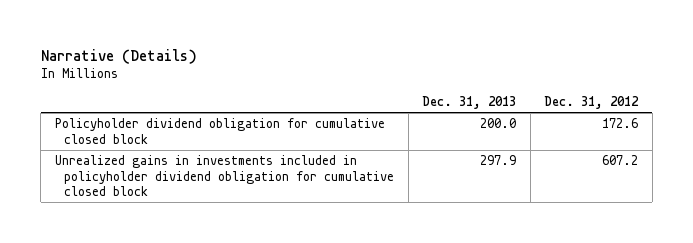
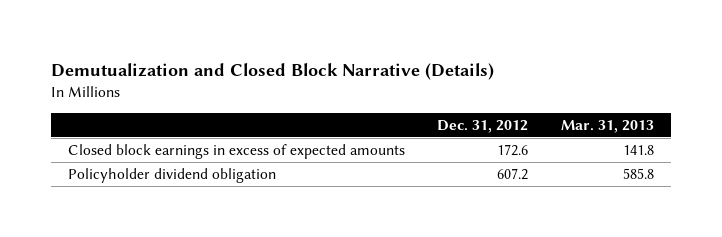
[40,48,197,64] Narrative (Details) -> [51,62,495,80] Demutualization and Closed Block Narrative (Details)
[422,96,517,110] Dec. 31, 2013 -> none
none -> [561,119,655,133] Mar. 31, 2013
[54,117,385,144] Policyholder dividend obligation for cumulative closed block -> [67,144,405,160] Closed block earnings in excess of expected amounts
[54,154,394,197] Unrealized gains in investments included in policyholder dividend obligation for cumulative closed block -> [67,168,276,184] Policyholder dividend obligation

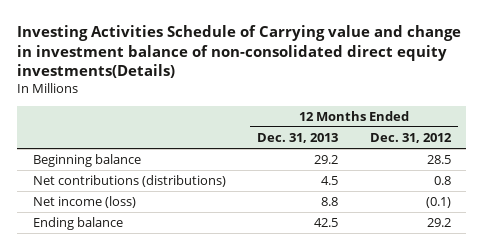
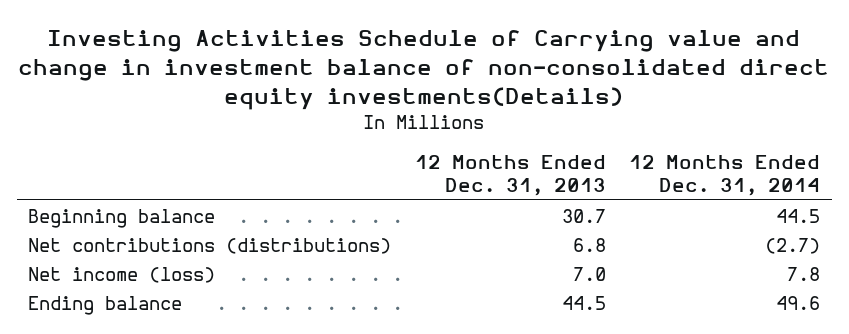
[369,133,452,144] Dec. 31, 2012 -> none
none -> [629,155,821,197] 12 Months Ended Dec. 31, 2014
[314,155,339,165] 29.2 -> [561,208,606,223] 30.7
[321,176,339,186] 4.5 -> [572,237,606,252] 6.8
[321,197,339,207] 8.8 -> [572,266,606,281] 7.0
[314,218,339,228] 42.5 -> [561,295,606,310] 44.5

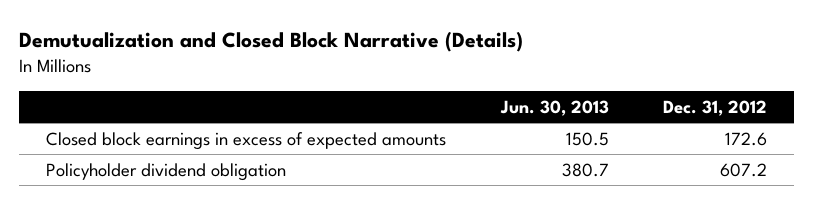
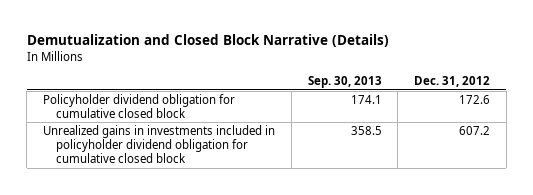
[499,99,609,116] Jun. 30, 2013 -> none
none -> [307,76,382,89] Sep. 30, 2013
[45,131,446,150] Closed block earnings in excess of expected amounts -> [43,93,236,118] Policyholder dividend obligation for cumulative closed block
[45,162,286,181] Policyholder dividend obligation -> [43,124,276,163] Unrealized gains in investments included in policyholder dividend obligation for cumulative closed block

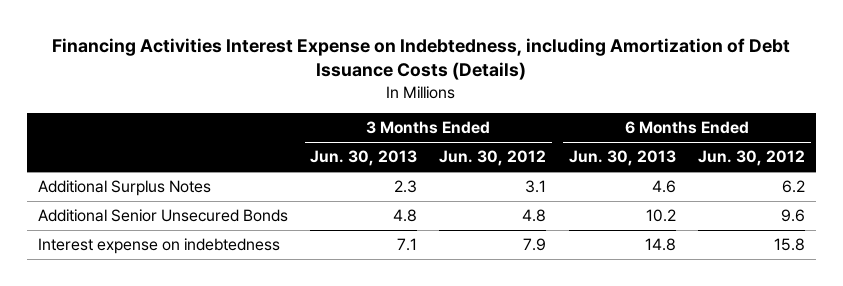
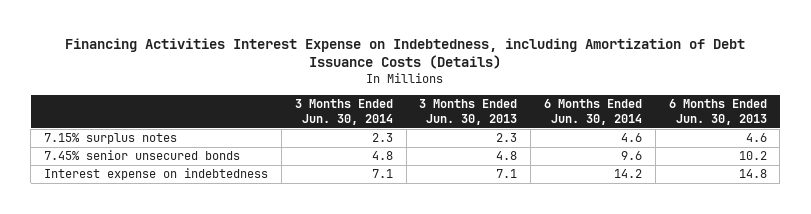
[439,150,547,167] Jun. 30, 2012 -> none
[697,150,805,167] Jun. 30, 2012 -> none
none -> [294,99,393,125] 3 Months Ended Jun. 30, 2014
none -> [544,99,643,125] 6 Months Ended Jun. 30, 2014
[38,180,212,197] Additional Surplus Notes -> [44,133,178,145] 7.15% surplus notes
[38,209,289,223] Additional Senior Unsecured Bonds -> [44,150,241,161] 7.45% senior unsecured bonds

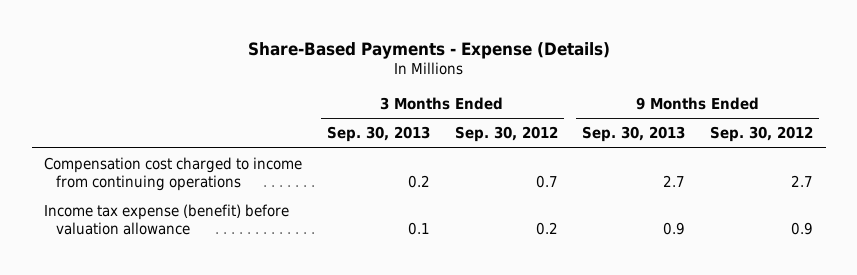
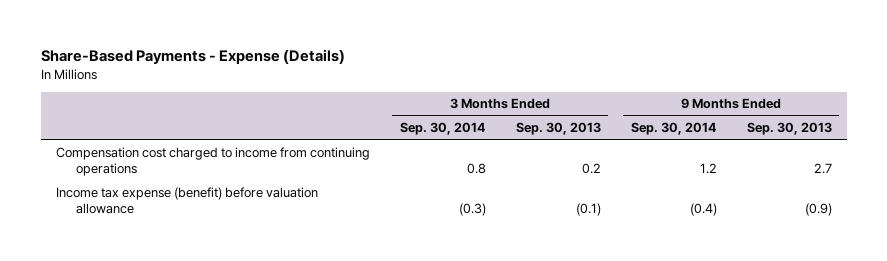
[454,126,558,143] Sep. 30, 2012 -> none
[710,126,814,143] Sep. 30, 2012 -> none
none -> [399,122,486,136] Sep. 30, 2014
none -> [630,122,717,136] Sep. 30, 2014
[407,221,430,235] 0.1 -> [575,202,601,216] (0.1)
[663,221,686,235] 0.9 -> [804,202,832,216] (0.9)

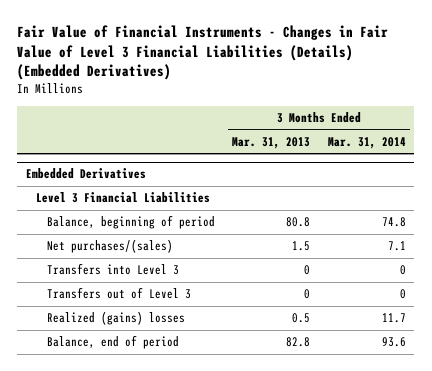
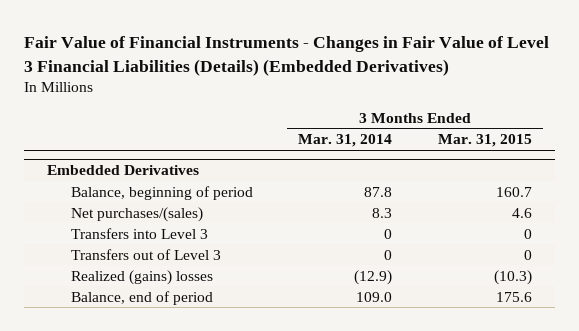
[232,137,311,150] Mar. 31, 2013 -> none
none -> [437,134,532,148] Mar. 31, 2015
[36,192,211,204] Level 3 Financial Liabilities -> none
[381,217,406,228] 74.8 -> [364,186,393,197] 87.8
[387,241,406,252] 7.1 -> [372,207,393,218] 8.3
[381,313,406,324] 11.7 -> [354,269,393,285] (12.9)
[381,337,406,348] 93.6 -> [356,291,393,302] 109.0

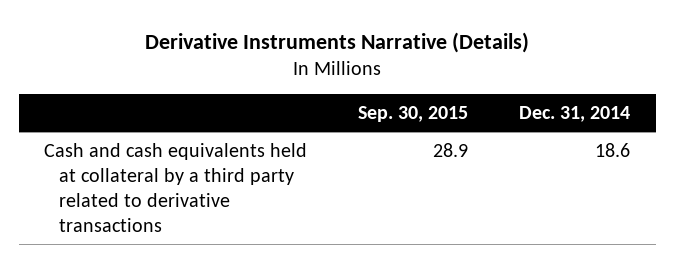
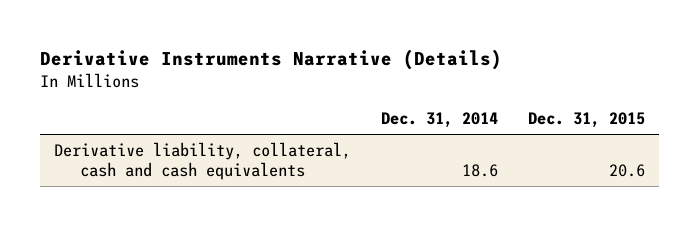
[358,106,469,123] Sep. 30, 2015 -> none
none -> [527,112,645,129] Dec. 31, 2015
[44,142,308,232] Cash and cash equivalents held at collateral by a third party related to derivative transactions -> [54,142,352,180] Derivative liability, collateral, cash and cash equivalents

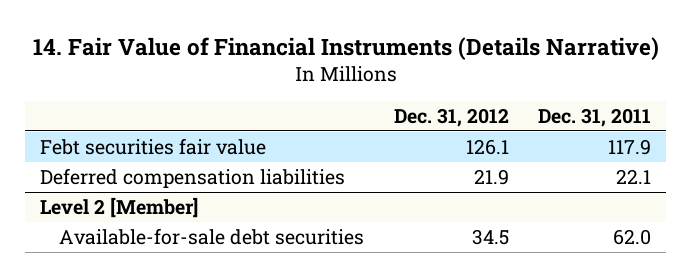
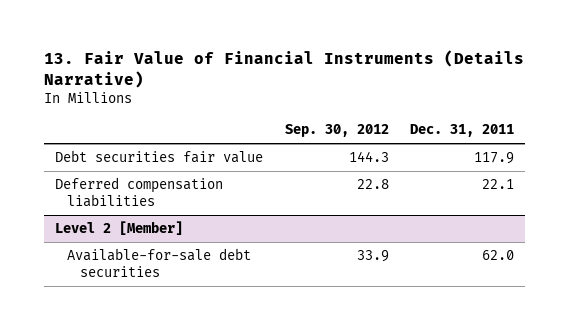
[32,37,659,61] 14. Fair Value of Financial Instruments (Details Narrative) -> [43,50,524,89] 13. Fair Value of Financial Instruments (Details Narrative)
[393,107,509,127] Dec. 31, 2012 -> none
none -> [284,124,389,138] Sep. 30, 2012
[39,138,266,156] Febt securities fair value -> [54,150,263,164] Debt securities fair value

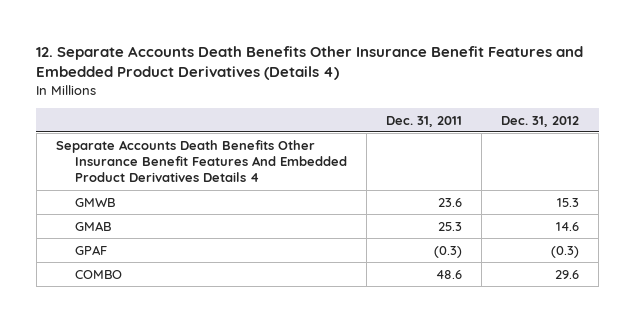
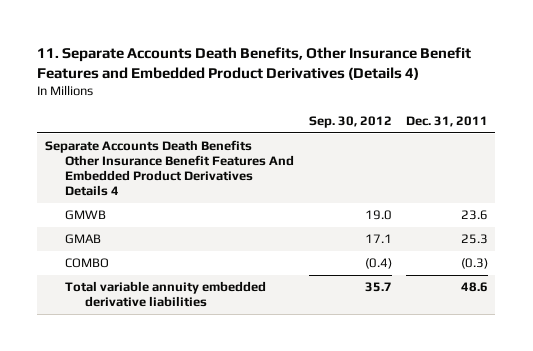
[36,45,584,81] 12. Separate Accounts Death Benefits Other Insurance Benefit Features and Embedded Product Derivatives (Details 4) -> [37,46,472,80] 11. Separate Accounts Death Benefits, Other Insurance Benefit Features and Embedded Product Derivatives (Details 4)
[501,115,580,127] Dec. 31, 2012 -> none
none -> [308,115,392,128] Sep. 30, 2012
[75,244,108,255] GPAF -> none
[436,269,463,279] 48.6 -> [461,258,489,270] (0.3)
none -> [65,281,267,308] Total variable annuity embedded derivative liabilities

